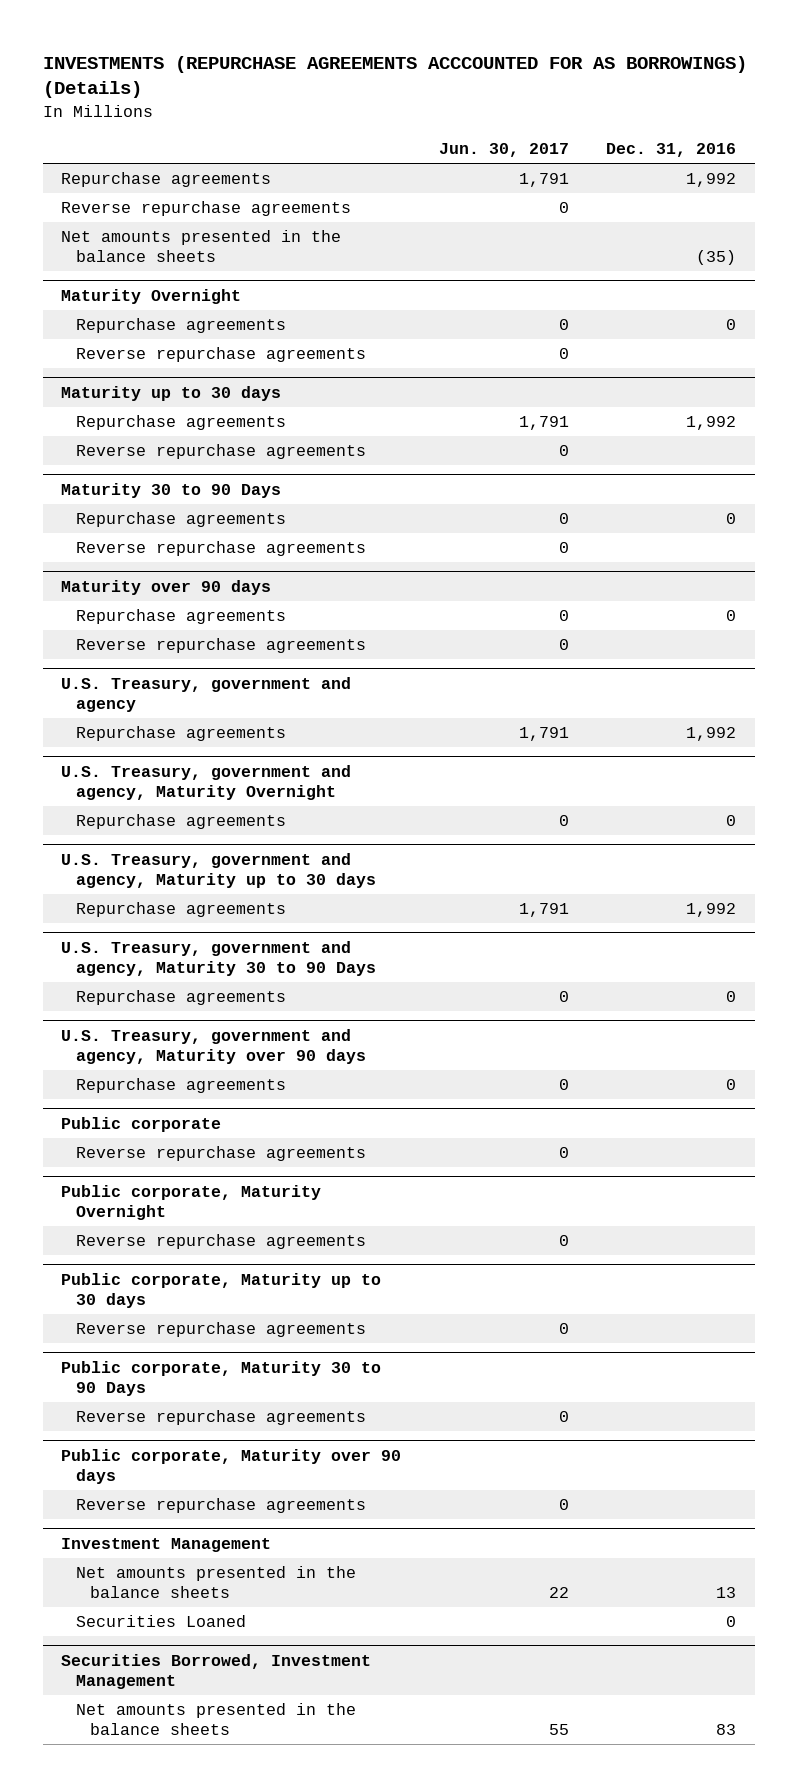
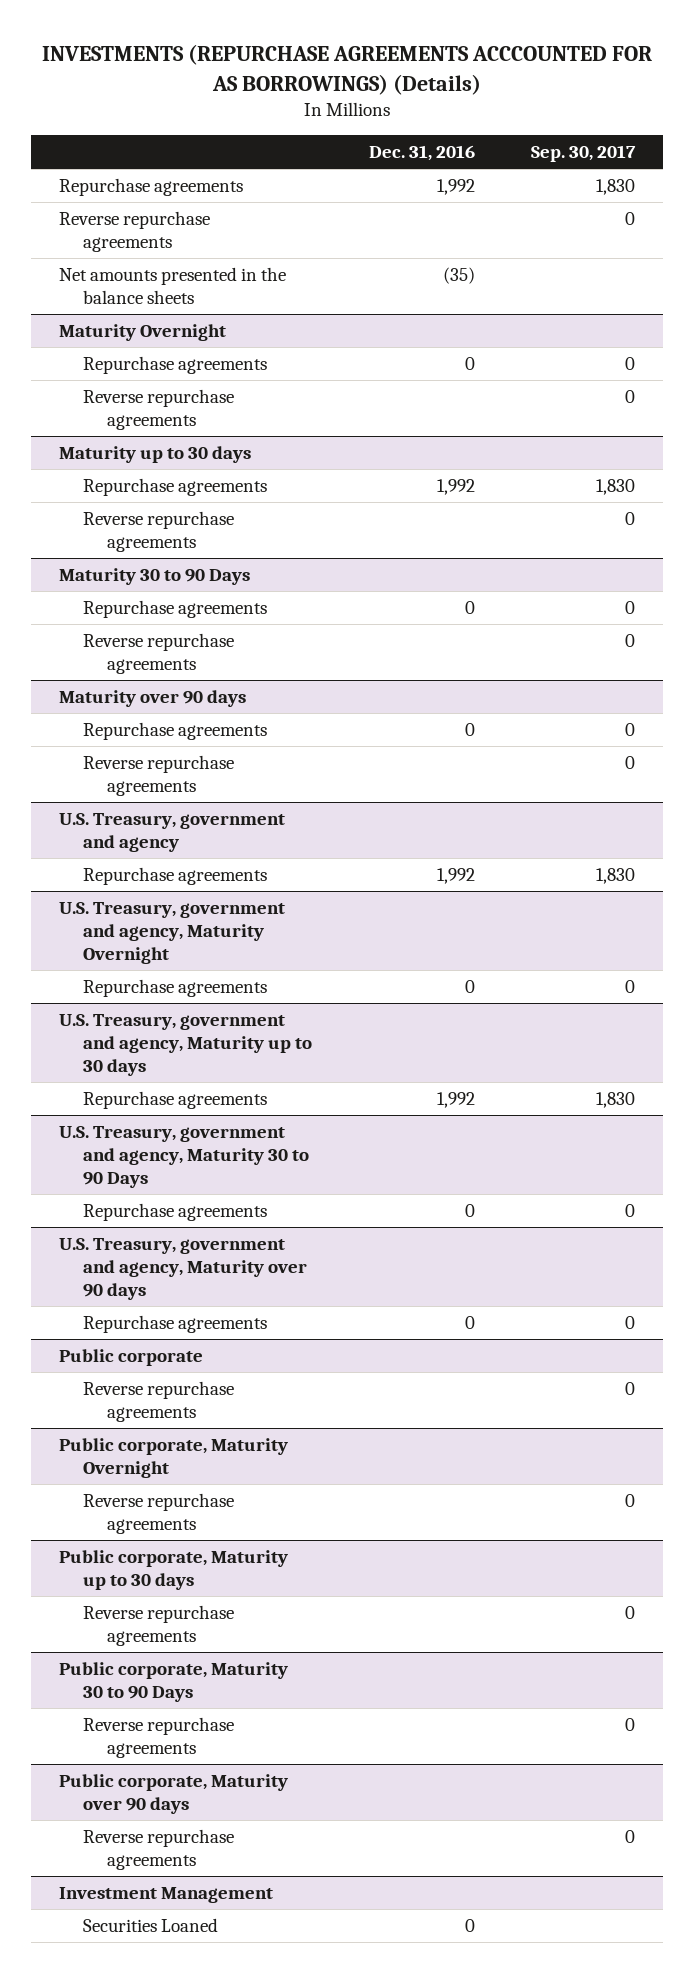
[438,142,569,157] Jun. 30, 2017 -> none
none -> [531,145,637,163] Sep. 30, 2017
[75,1566,356,1599] Net amounts presented in the balance sheets -> none
[61,1654,372,1690] Securities Borrowed, Investment Management -> none
[75,1703,356,1736] Net amounts presented in the balance sheets -> none

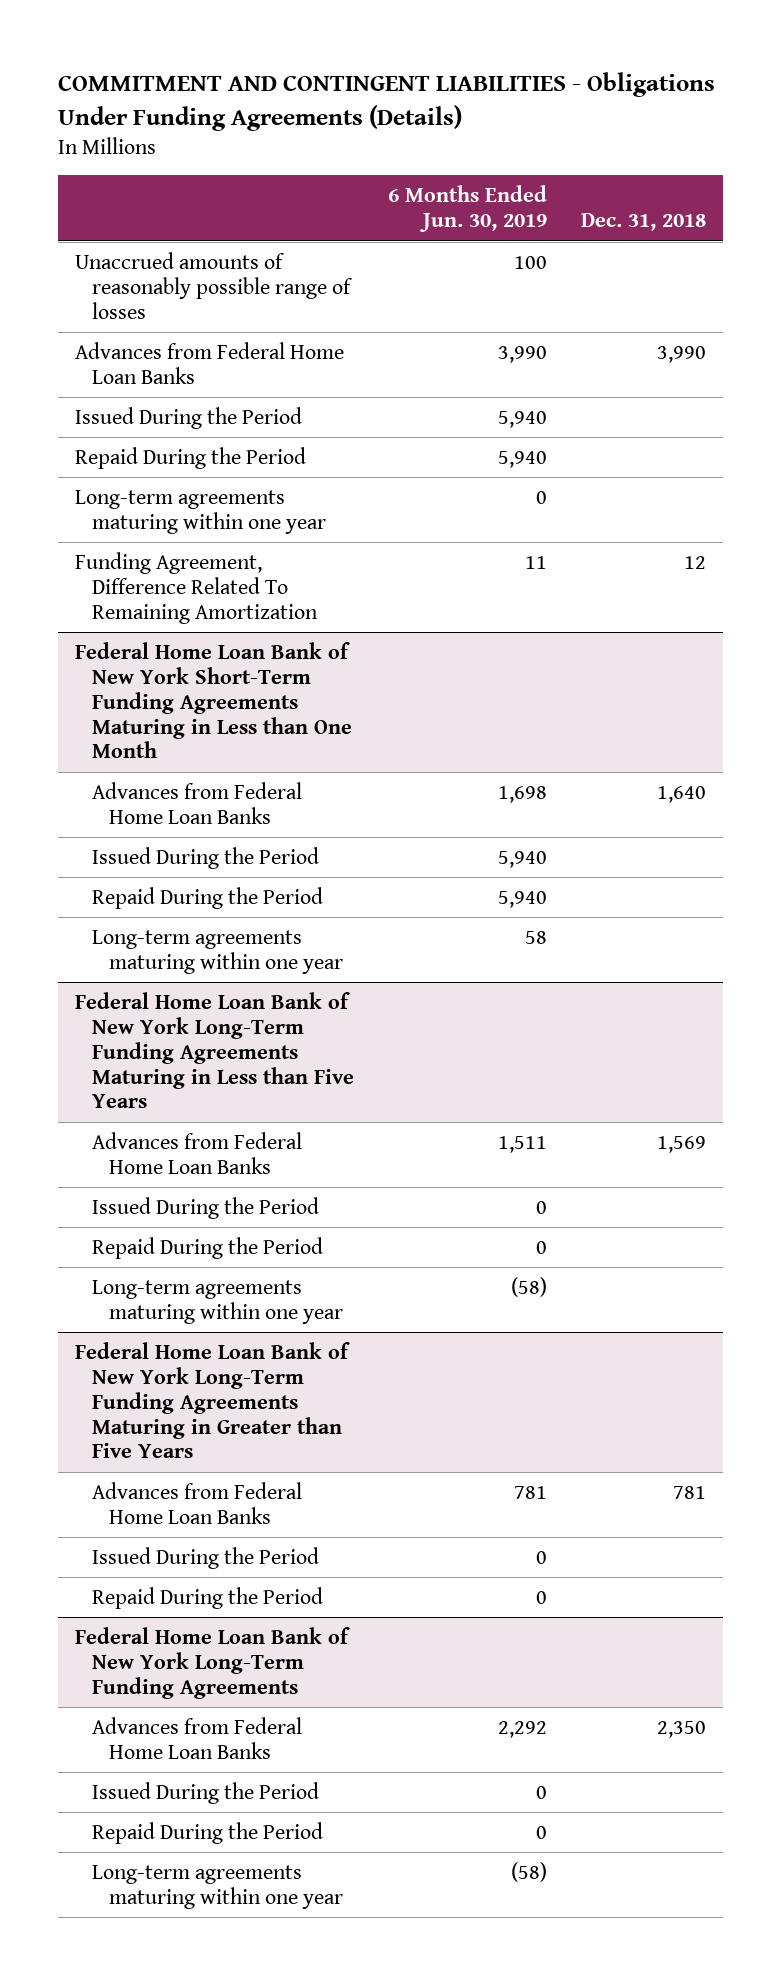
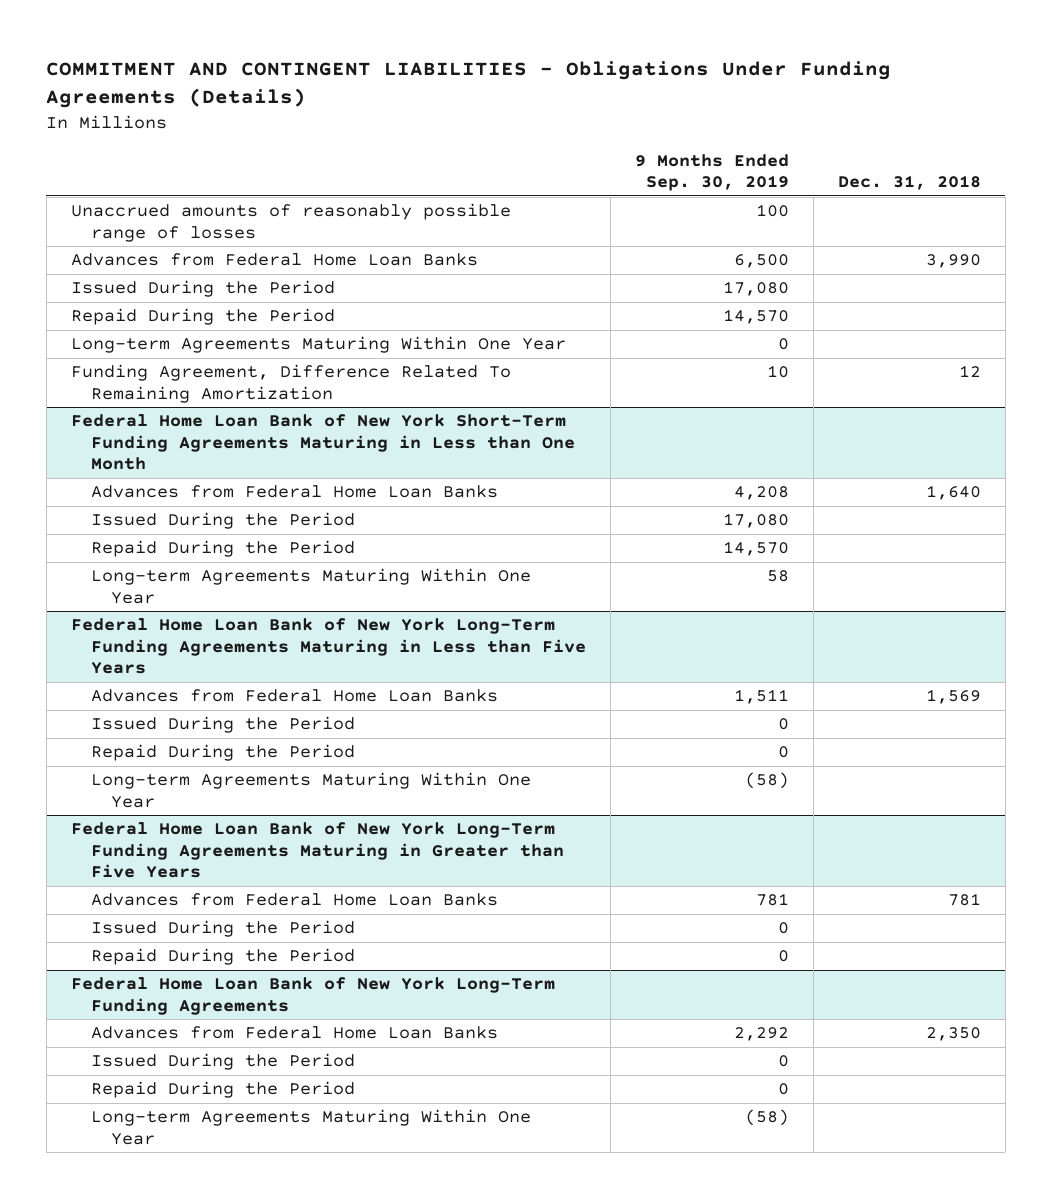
[388,185,548,233] 6 Months Ended Jun. 30, 2019 -> none
none -> [634,153,789,192] 9 Months Ended Sep. 30, 2019
[74,489,326,534] Long-term agreements maturing within one year -> [70,336,566,354] Long-term Agreements Maturing Within One Year
[91,929,343,974] Long-term agreements maturing within one year -> [90,568,531,604] Long-term Agreements Maturing Within One Year
[91,1279,343,1324] Long-term agreements maturing within one year -> [90,772,531,808] Long-term Agreements Maturing Within One Year
[91,1864,343,1909] Long-term agreements maturing within one year -> [90,1109,531,1145] Long-term Agreements Maturing Within One Year

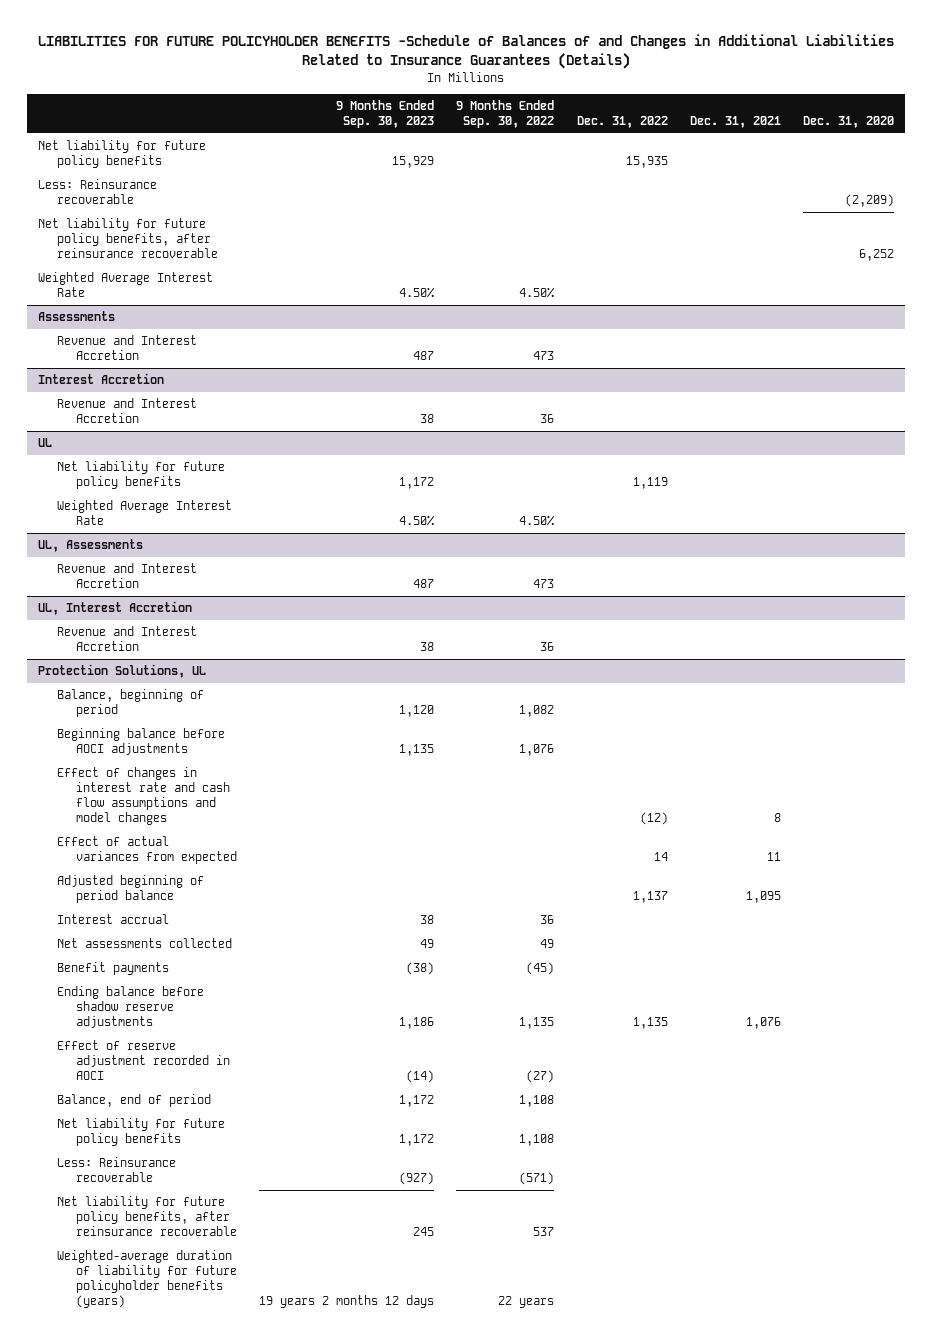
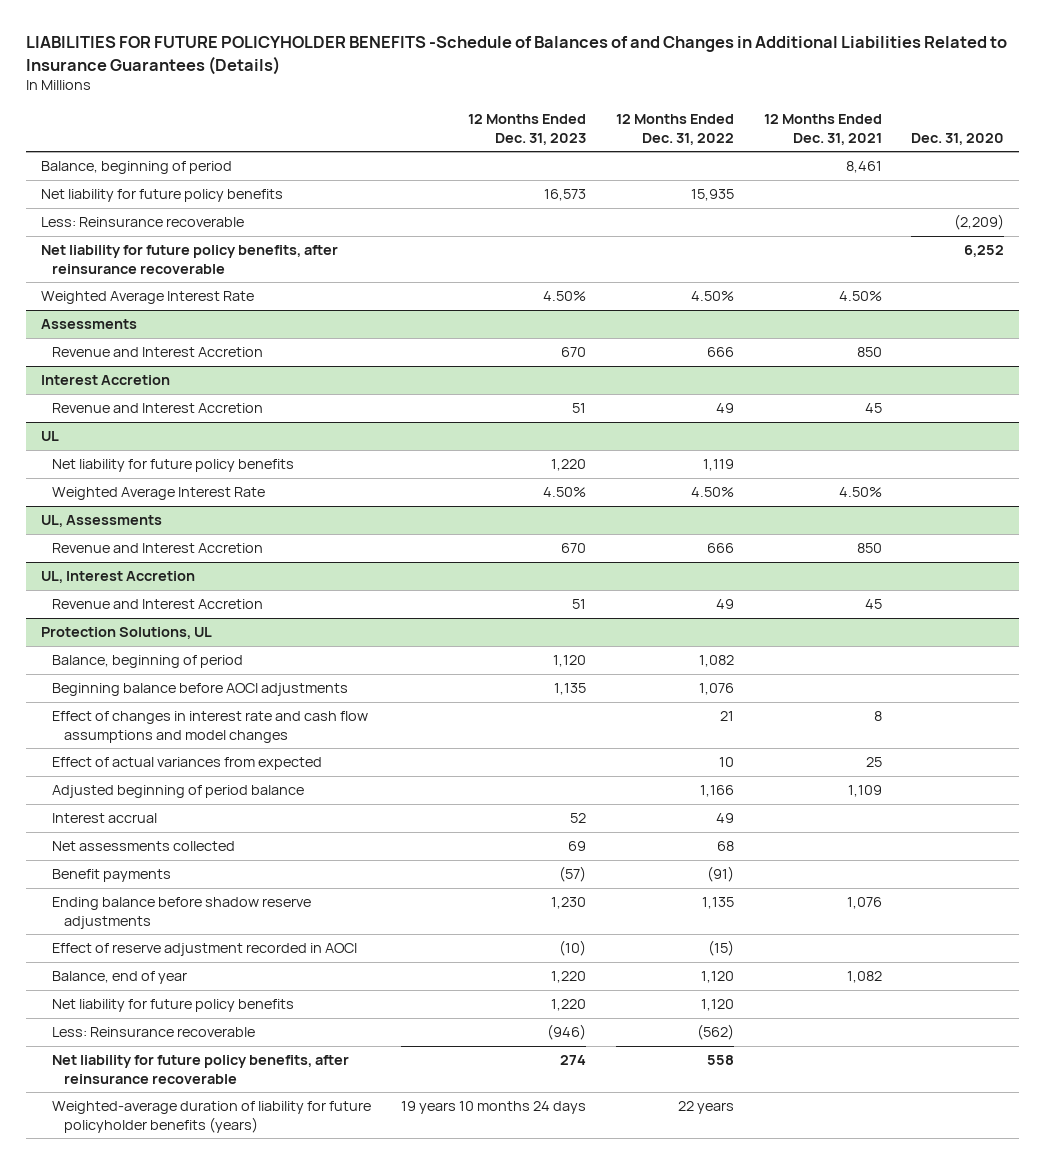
[336,100,435,129] 9 Months Ended Sep. 30, 2023 -> none
[456,100,555,129] 9 Months Ended Sep. 30, 2022 -> none
[576,116,668,129] Dec. 31, 2022 -> none
[689,116,781,129] Dec. 31, 2021 -> none
none -> [467,114,586,145] 12 Months Ended Dec. 31, 2023
none -> [615,114,734,145] 12 Months Ended Dec. 31, 2022
none -> [763,114,882,145] 12 Months Ended Dec. 31, 2021
none -> [40,161,232,175] Balance, beginning of period
[57,1094,212,1108] Balance, end of period -> [52,971,188,985] Balance, end of year

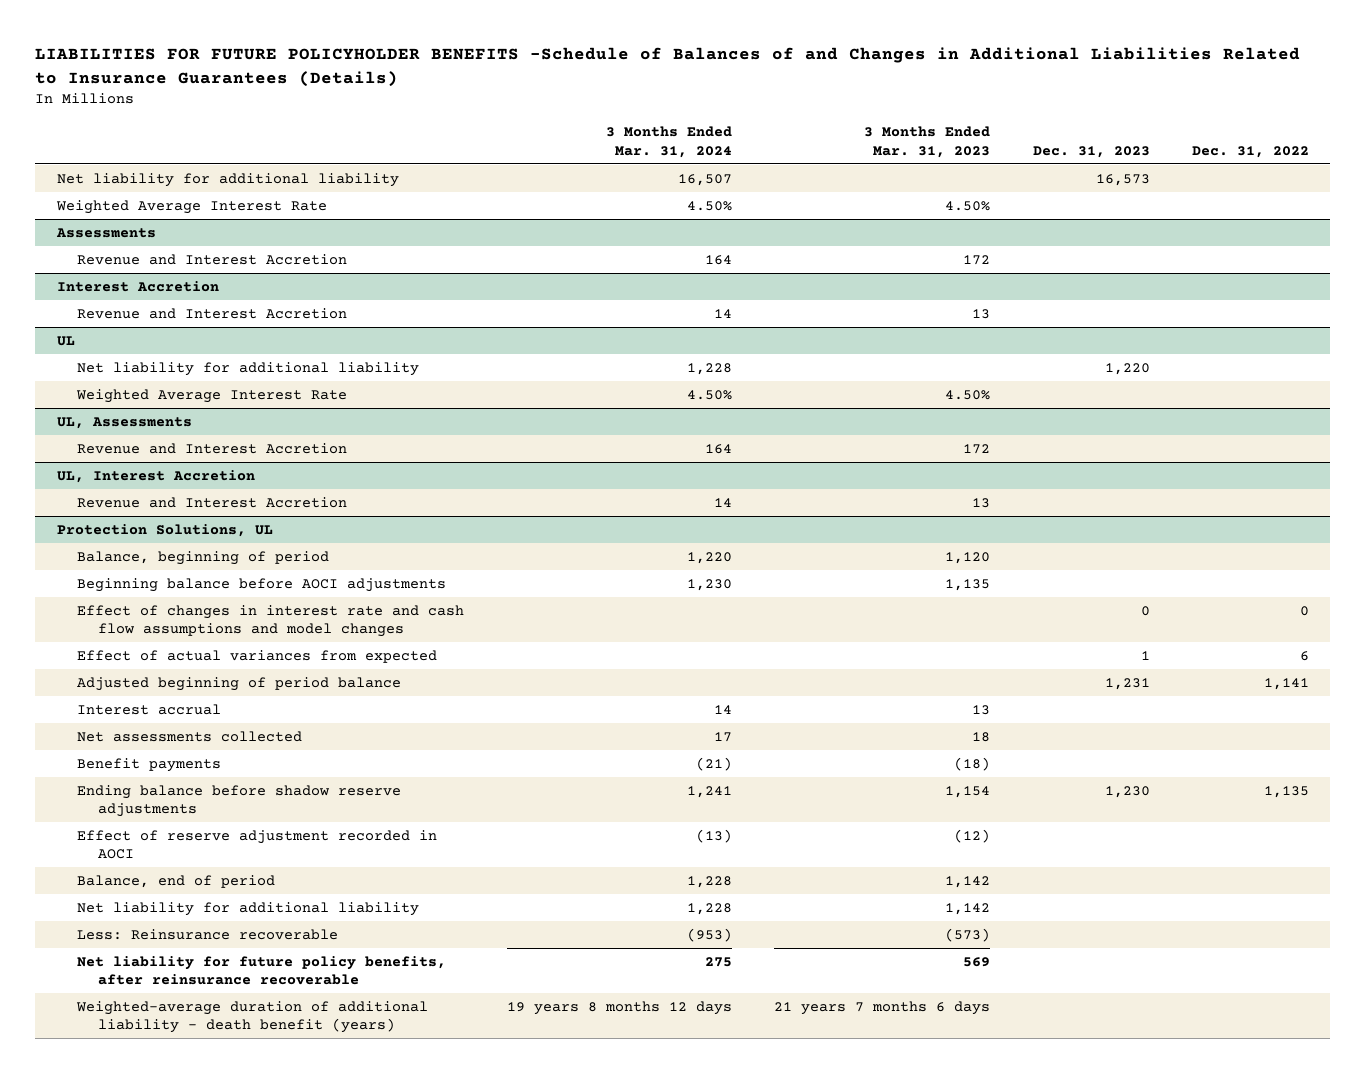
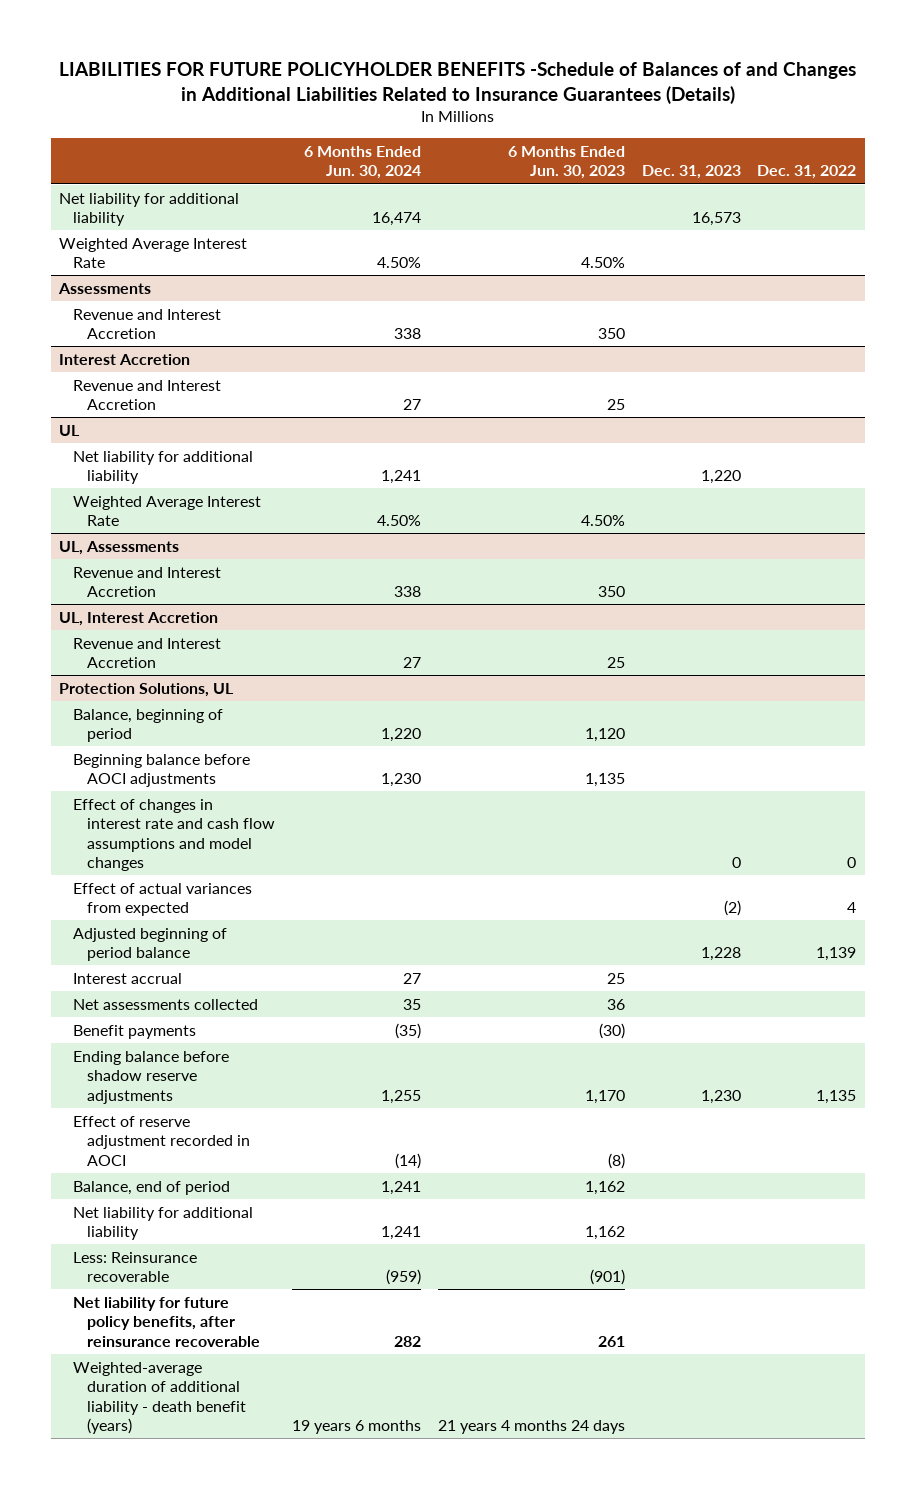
[605,126,732,158] 3 Months Ended Mar. 31, 2024 -> none
[864,126,991,158] 3 Months Ended Mar. 31, 2023 -> none
none -> [303,146,421,180] 6 Months Ended Jun. 30, 2024
none -> [507,146,625,180] 6 Months Ended Jun. 30, 2023
[1140,650,1150,660] 1 -> [723,900,741,917] (2)
[1300,650,1310,661] 6 -> [847,902,857,914] 4
[1104,677,1150,690] 1,231 -> [700,947,741,962] 1,228
[1264,677,1310,690] 1,141 -> [816,947,857,962] 1,139

